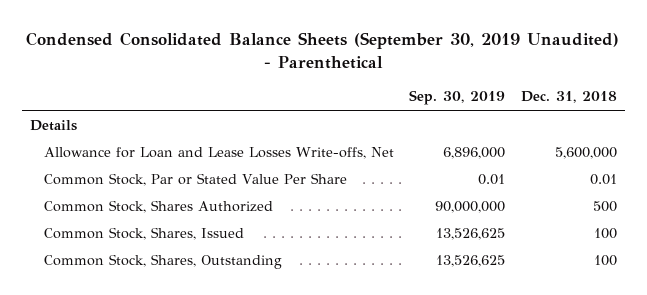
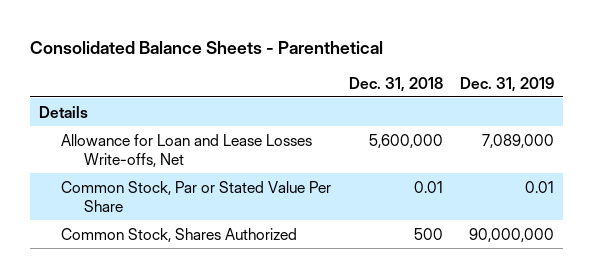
[26,31,620,69] Condensed Consolidated Balance Sheets (September 30, 2019 Unaudited) - Parenthetical -> [29,40,383,54] Consolidated Balance Sheets - Parenthetical
[409,90,506,106] Sep. 30, 2019 -> none
none -> [460,76,555,92] Dec. 31, 2019
[43,226,244,240] Common Stock, Shares, Issued -> none
[43,253,282,269] Common Stock, Shares, Outstanding -> none

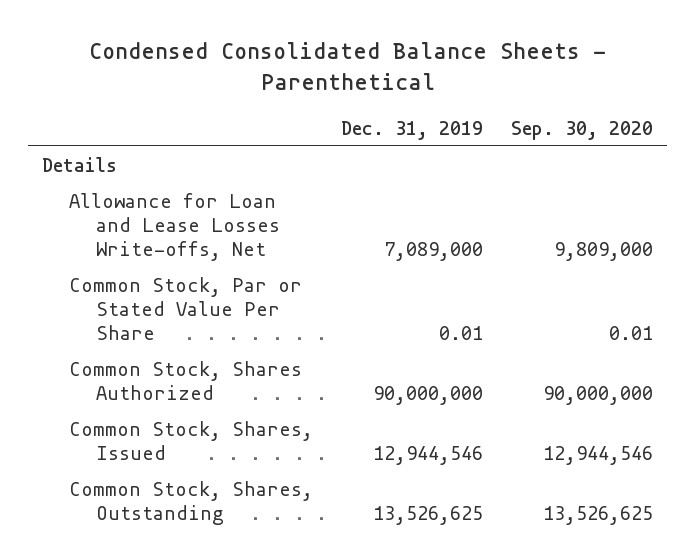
[29,40,383,54] Consolidated Balance Sheets - Parenthetical -> [88,42,606,91] Condensed Consolidated Balance Sheets - Parenthetical
[348,76,443,92] Dec. 31, 2018 -> none
none -> [511,120,654,140] Sep. 30, 2020
none -> [69,420,314,460] Common Stock, Shares, Issued
none -> [69,480,314,525] Common Stock, Shares, Outstanding

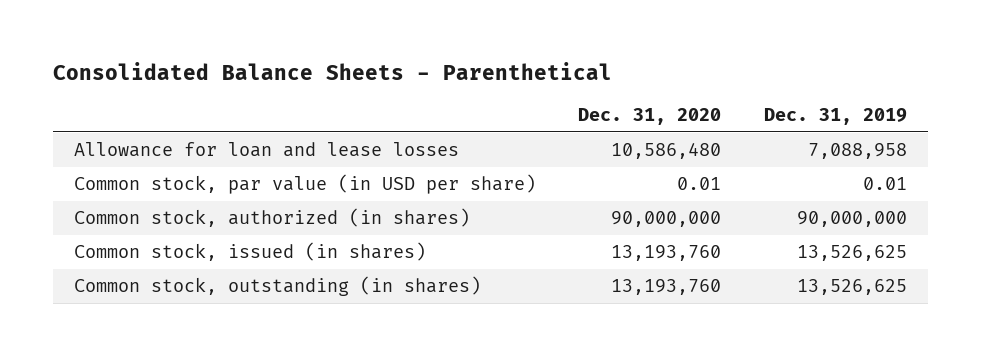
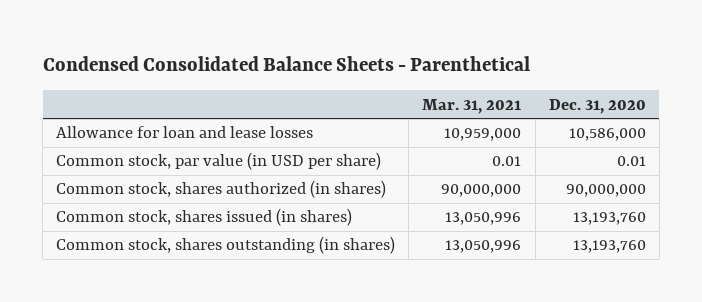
[52,62,612,81] Consolidated Balance Sheets - Parenthetical -> [42,56,530,72] Condensed Consolidated Balance Sheets - Parenthetical
[763,108,907,126] Dec. 31, 2019 -> none
none -> [422,98,522,114] Mar. 31, 2021
[611,143,722,160] 10,586,480 -> [568,128,646,142] 10,586,000
[73,208,470,228] Common stock, authorized (in shares) -> [56,180,387,199] Common stock, shares authorized (in shares)
[73,242,426,262] Common stock, issued (in shares) -> [56,208,353,227] Common stock, shares issued (in shares)
[73,276,481,297] Common stock, outstanding (in shares) -> [56,236,396,255] Common stock, shares outstanding (in shares)

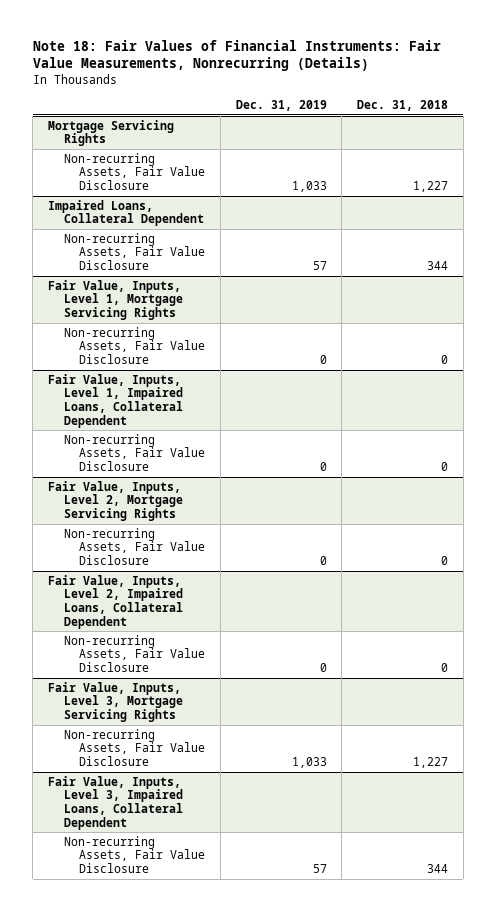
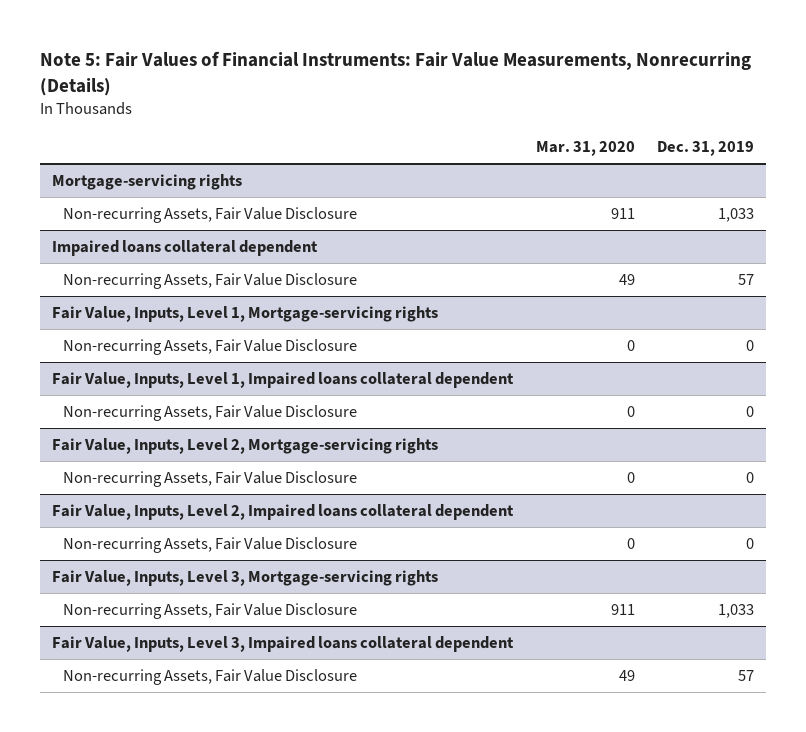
[32,39,441,72] Note 18: Fair Values of Financial Instruments: Fair Value Measurements, Nonrecurring (Details) -> [40,50,752,96] Note 5: Fair Values of Financial Instruments: Fair Value Measurements, Nonrecurring (Details)
[357,100,449,112] Dec. 31, 2018 -> none
none -> [535,141,635,157] Mar. 31, 2020
[47,119,174,147] Mortgage Servicing Rights -> [51,173,242,190] Mortgage-servicing rights
[47,199,204,227] Impaired Loans, Collateral Dependent -> [51,239,318,256] Impaired loans collateral dependent
[47,279,183,321] Fair Value, Inputs, Level 1, Mortgage Servicing Rights -> [51,305,438,322] Fair Value, Inputs, Level 1, Mortgage-servicing rights
[47,373,183,428] Fair Value, Inputs, Level 1, Impaired Loans, Collateral Dependent -> [51,371,514,388] Fair Value, Inputs, Level 1, Impaired loans collateral dependent
[47,480,183,522] Fair Value, Inputs, Level 2, Mortgage Servicing Rights -> [51,437,438,454] Fair Value, Inputs, Level 2, Mortgage-servicing rights
[47,574,183,629] Fair Value, Inputs, Level 2, Impaired Loans, Collateral Dependent -> [51,503,514,520] Fair Value, Inputs, Level 2, Impaired loans collateral dependent
[47,681,183,723] Fair Value, Inputs, Level 3, Mortgage Servicing Rights -> [51,569,438,586] Fair Value, Inputs, Level 3, Mortgage-servicing rights
[47,775,183,830] Fair Value, Inputs, Level 3, Impaired Loans, Collateral Dependent -> [51,635,514,652] Fair Value, Inputs, Level 3, Impaired loans collateral dependent

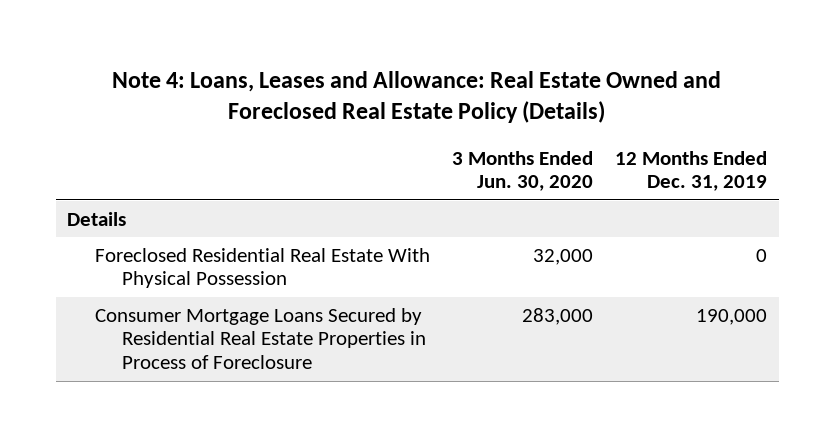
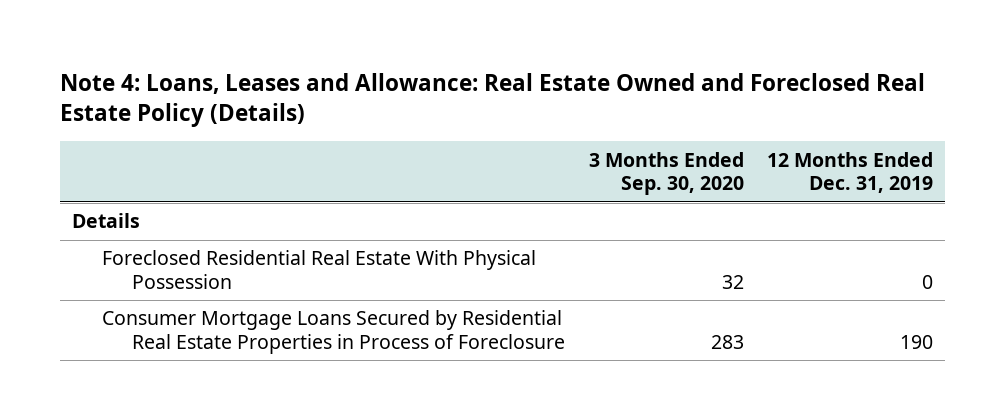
[452,150,594,192] 3 Months Ended Jun. 30, 2020 -> none
none -> [588,151,744,196] 3 Months Ended Sep. 30, 2020
[696,308,768,325] 190,000 -> [900,335,934,350] 190

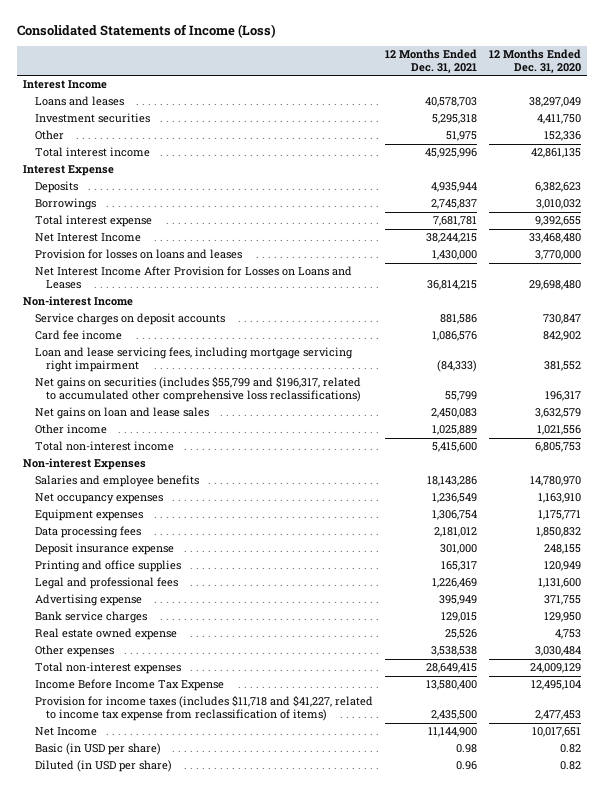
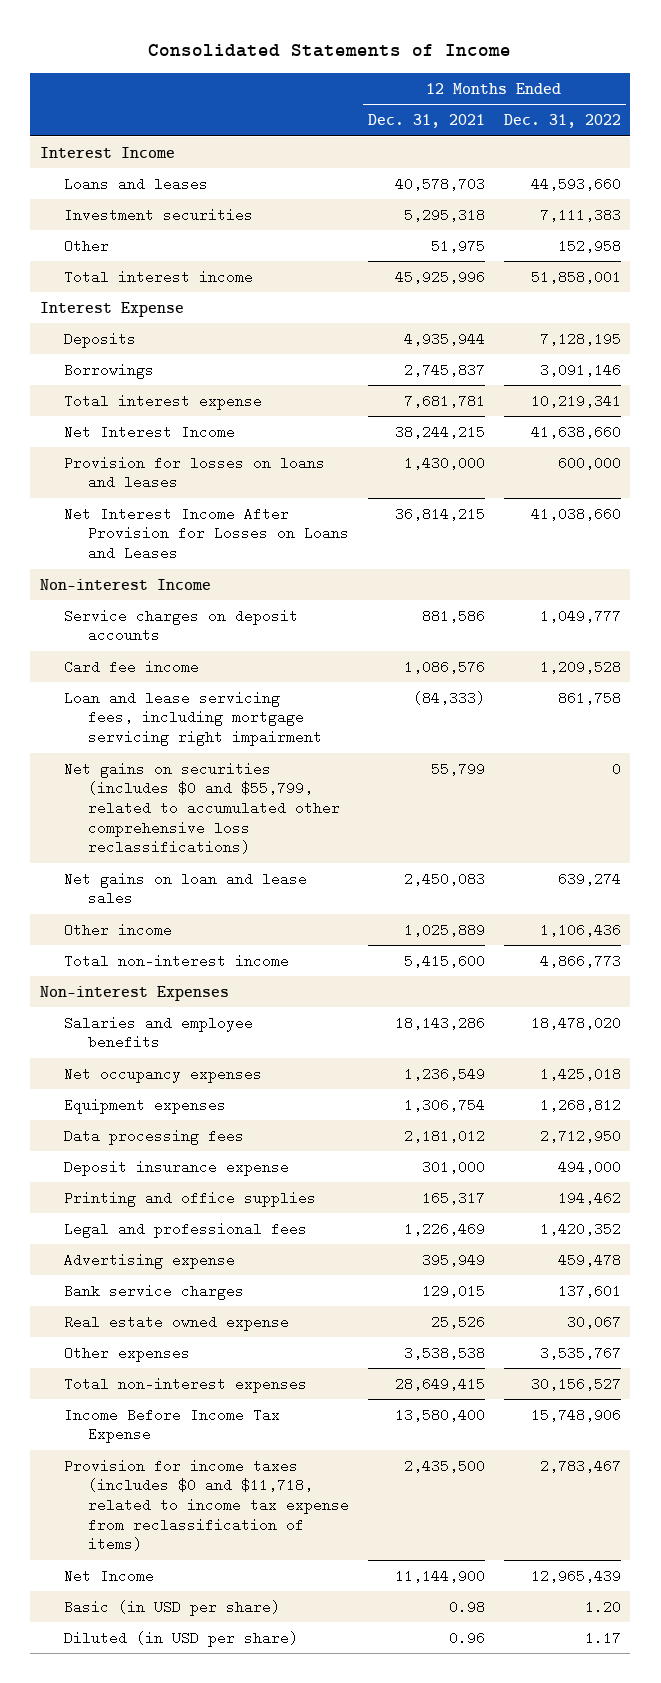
[17,23,277,38] Consolidated Statements of Income (Loss) -> [148,44,512,58] Consolidated Statements of Income
[488,49,581,74] 12 Months Ended Dec. 31, 2020 -> none
none -> [503,114,621,129] Dec. 31, 2022
[34,376,362,403] Net gains on securities (includes $55,799 and $196,317, related to accumulated other comprehensive loss reclassifications) -> [63,761,340,855] Net gains on securities (includes $0 and $55,799, related to accumulated other comprehensive loss reclassifications)
[34,695,373,722] Provision for income taxes (includes $11,718 and $41,227, related to income tax expense from reclassification of items) -> [63,1458,349,1552] Provision for income taxes (includes $0 and $11,718, related to income tax expense from reclassification of items)

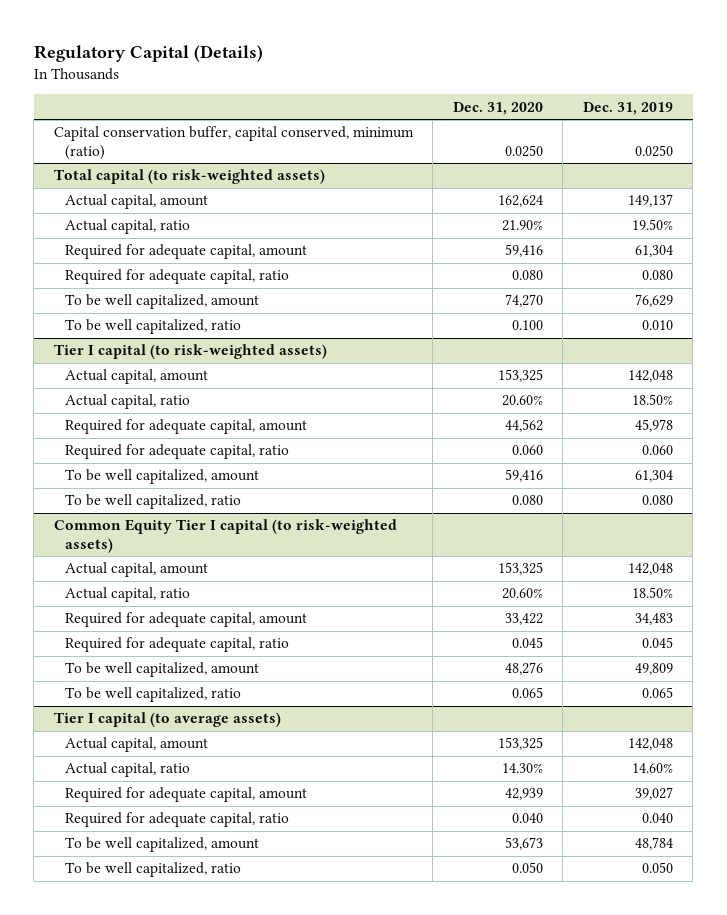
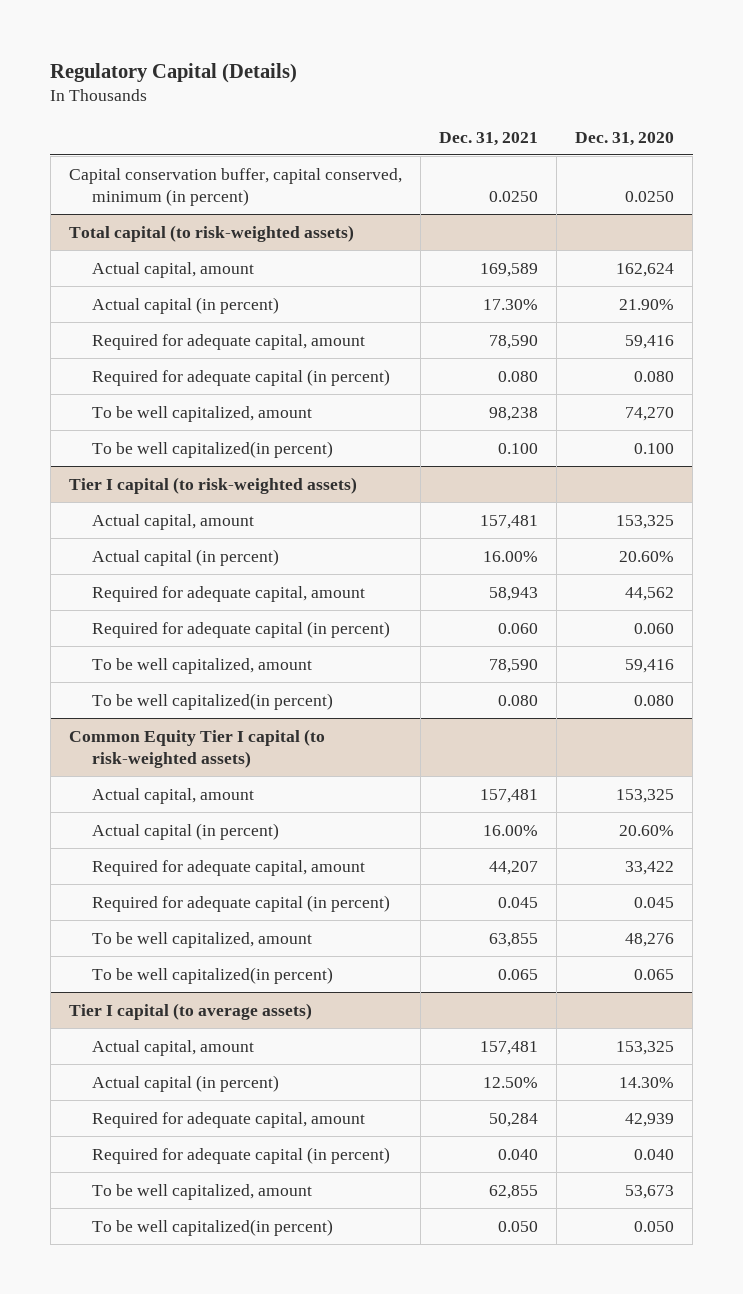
[582,101,673,115] Dec. 31, 2019 -> none
none -> [438,131,538,146] Dec. 31, 2021
[53,126,414,160] Capital conservation buffer, capital conserved, minimum (ratio) -> [68,167,402,206] Capital conservation buffer, capital conserved, minimum (in percent)
[64,219,190,235] Actual capital, ratio -> [91,296,279,314] Actual capital (in percent)
[64,269,289,285] Required for adequate capital, ratio -> [91,368,390,386] Required for adequate capital (in percent)
[64,319,241,335] To be well capitalized, ratio -> [91,440,333,458] To be well capitalized(in percent)
[64,394,190,410] Actual capital, ratio -> [91,548,279,566] Actual capital (in percent)
[64,444,289,460] Required for adequate capital, ratio -> [91,620,390,638] Required for adequate capital (in percent)
[64,494,241,510] To be well capitalized, ratio -> [91,692,333,710] To be well capitalized(in percent)
[64,587,190,603] Actual capital, ratio -> [91,822,279,840] Actual capital (in percent)
[64,637,289,653] Required for adequate capital, ratio -> [91,894,390,912] Required for adequate capital (in percent)
[64,687,241,703] To be well capitalized, ratio -> [91,966,333,984] To be well capitalized(in percent)
[64,762,190,778] Actual capital, ratio -> [91,1074,279,1092] Actual capital (in percent)
[64,812,289,828] Required for adequate capital, ratio -> [91,1146,390,1164] Required for adequate capital (in percent)
[64,862,241,878] To be well capitalized, ratio -> [91,1218,333,1236] To be well capitalized(in percent)

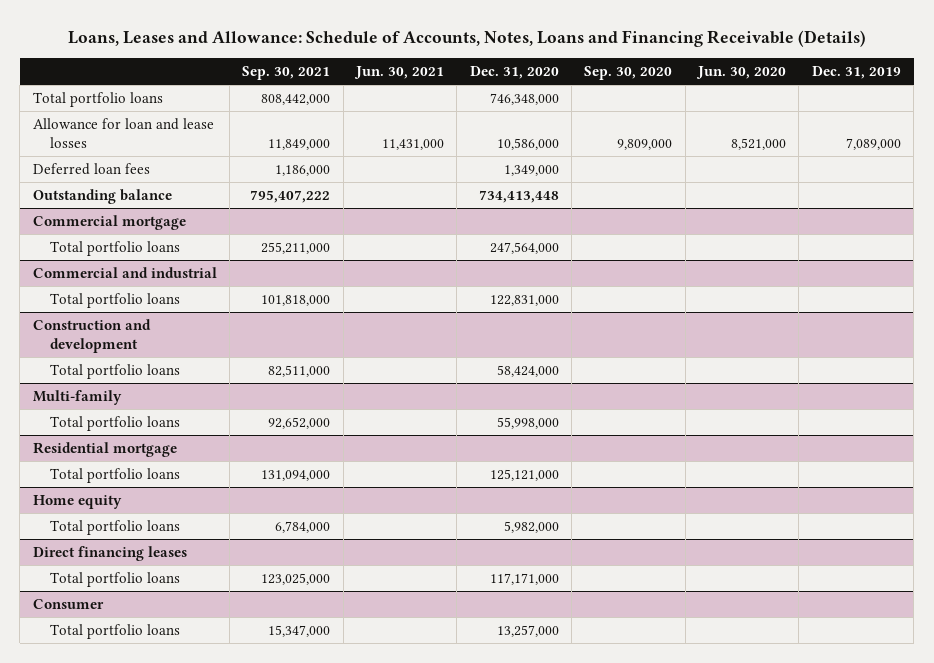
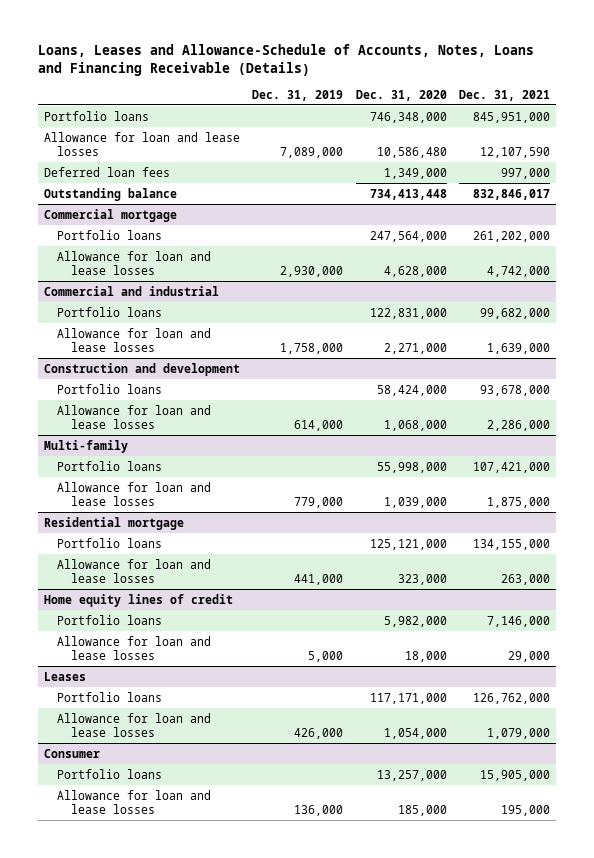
[67,30,866,48] Loans, Leases and Allowance: Schedule of Accounts, Notes, Loans and Financing Receivable (Details) -> [37,44,534,76] Loans, Leases and Allowance-Schedule of Accounts, Notes, Loans and Financing Receivable (Details)
[242,66,331,81] Sep. 30, 2021 -> none
[354,66,445,80] Jun. 30, 2021 -> none
[584,66,673,81] Sep. 30, 2020 -> none
[696,66,787,80] Jun. 30, 2020 -> none
none -> [458,89,550,101] Dec. 31, 2021
[32,91,163,107] Total portfolio loans -> [43,110,149,121] Portfolio loans
[496,138,559,151] 10,586,000 -> [376,146,447,158] 10,586,480
[50,240,181,256] Total portfolio loans -> [57,229,163,240] Portfolio loans
none -> [57,250,212,275] Allowance for loan and lease losses
[50,292,181,308] Total portfolio loans -> [57,306,163,317] Portfolio loans
none -> [57,327,212,352] Allowance for loan and lease losses
[50,363,181,379] Total portfolio loans -> [57,383,163,394] Portfolio loans
none -> [57,404,212,429] Allowance for loan and lease losses
[50,415,181,431] Total portfolio loans -> [57,460,163,471] Portfolio loans
none -> [57,481,212,506] Allowance for loan and lease losses
[50,467,181,483] Total portfolio loans -> [57,537,163,548] Portfolio loans
none -> [57,558,212,583] Allowance for loan and lease losses
[32,494,122,509] Home equity -> [43,593,233,607] Home equity lines of credit
[50,519,181,535] Total portfolio loans -> [57,614,163,625] Portfolio loans
none -> [57,635,212,660] Allowance for loan and lease losses
[32,545,187,561] Direct financing leases -> [43,671,86,681] Leases
[50,571,181,587] Total portfolio loans -> [57,691,163,702] Portfolio loans
none -> [57,712,212,737] Allowance for loan and lease losses
[50,623,181,639] Total portfolio loans -> [57,768,163,779] Portfolio loans
none -> [57,789,212,814] Allowance for loan and lease losses

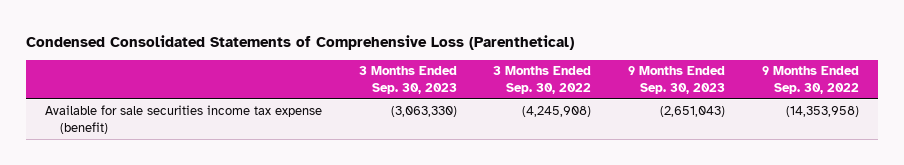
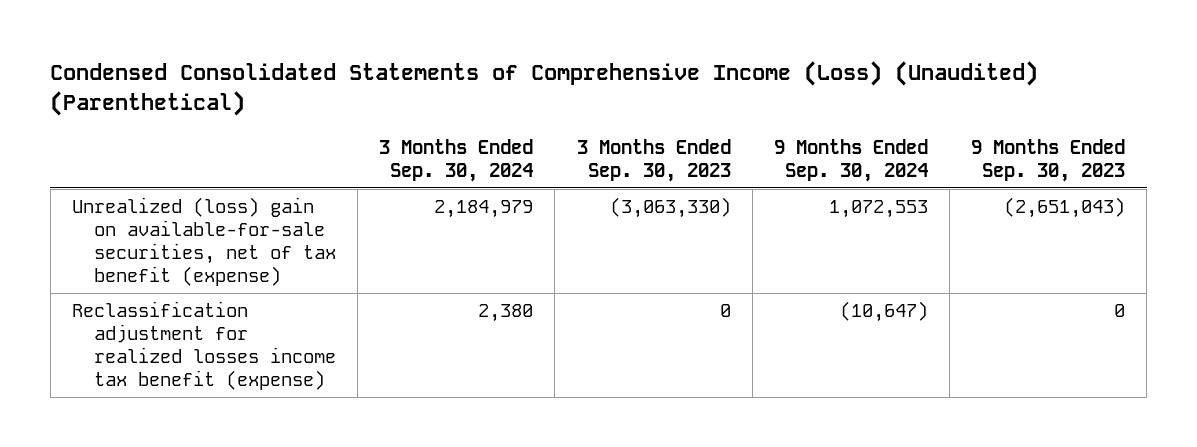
[26,34,575,50] Condensed Consolidated Statements of Comprehensive Loss (Parenthetical) -> [50,61,1039,117] Condensed Consolidated Statements of Comprehensive Income (Loss) (Unaudited) (Parenthetical)
[493,66,592,95] 3 Months Ended Sep. 30, 2022 -> none
[762,66,860,95] 9 Months Ended Sep. 30, 2022 -> none
none -> [379,138,534,182] 3 Months Ended Sep. 30, 2024
none -> [773,138,928,182] 9 Months Ended Sep. 30, 2024
[44,105,322,135] Available for sale securities income tax expense (benefit) -> [71,197,337,287] Unrealized (loss) gain on available-for-sale securities, net of tax benefit (expense)
none -> [71,301,337,391] Reclassification adjustment for realized losses income tax benefit (expense)

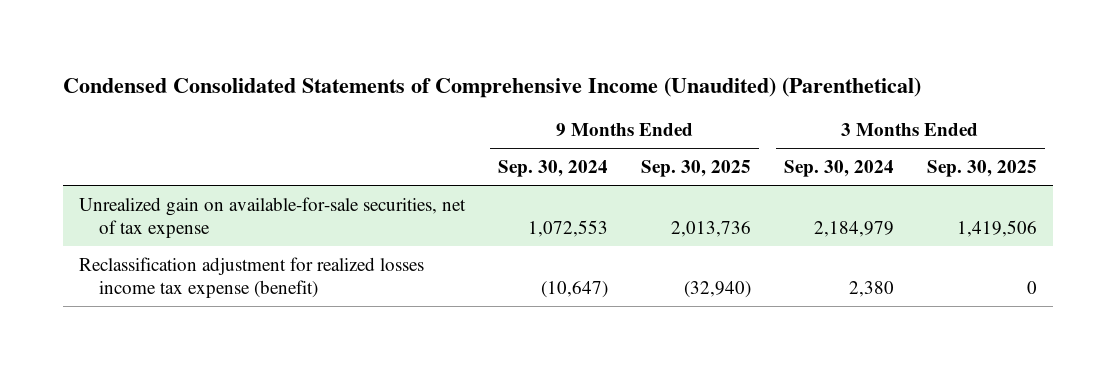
[50,61,1039,117] Condensed Consolidated Statements of Comprehensive Income (Loss) (Unaudited) (Parenthetical) -> [62,76,921,98] Condensed Consolidated Statements of Comprehensive Income (Unaudited) (Parenthetical)
[576,138,731,182] 3 Months Ended Sep. 30, 2023 -> none
[970,138,1125,182] 9 Months Ended Sep. 30, 2023 -> none
none -> [641,160,752,178] Sep. 30, 2025
none -> [926,160,1037,178] Sep. 30, 2025
[71,197,337,287] Unrealized (loss) gain on available-for-sale securities, net of tax benefit (expense) -> [79,196,467,238] Unrealized gain on available-for-sale securities, net of tax expense
[71,301,337,391] Reclassification adjustment for realized losses income tax benefit (expense) -> [79,256,425,298] Reclassification adjustment for realized losses income tax expense (benefit)

